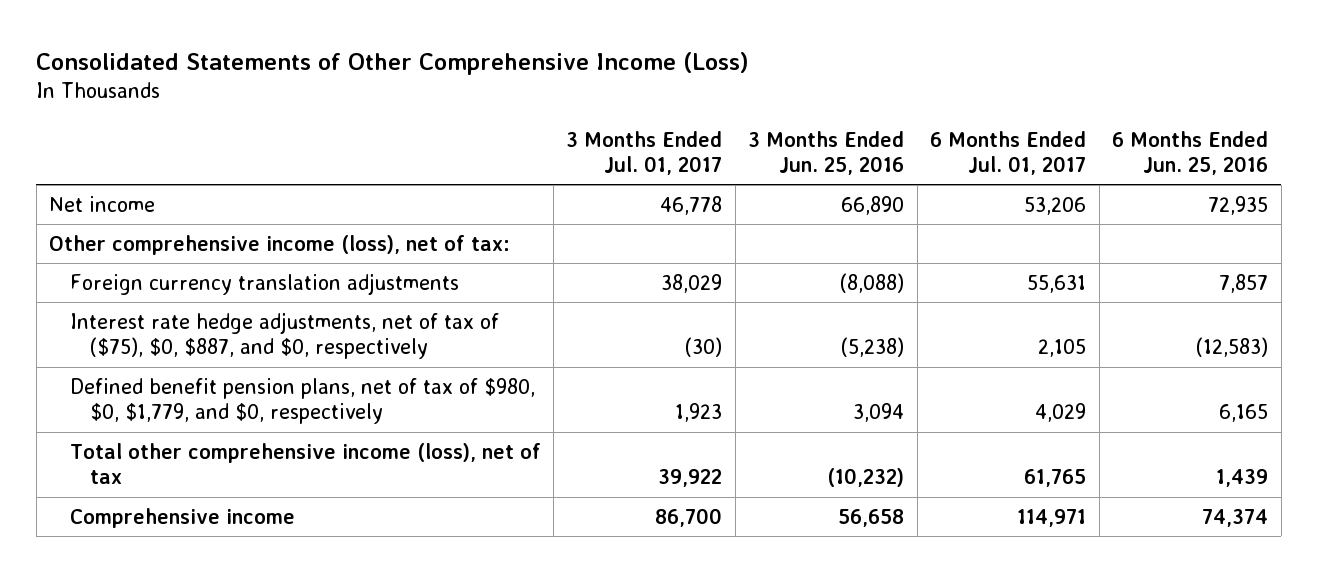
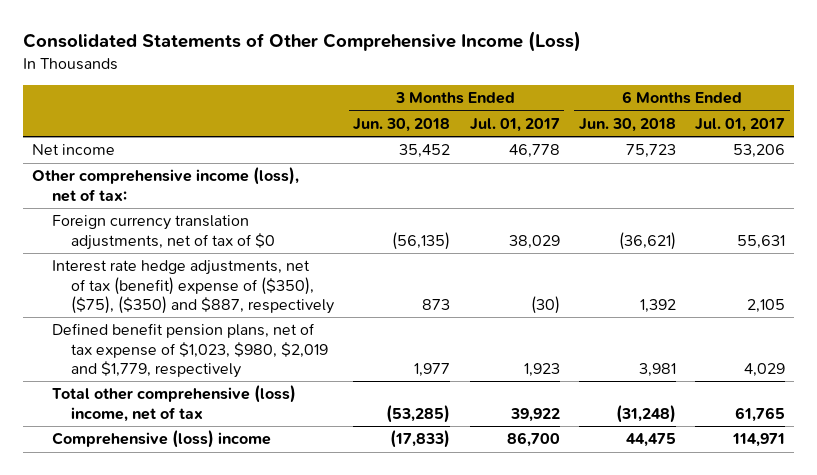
[748,130,905,176] 3 Months Ended Jun. 25, 2016 -> none
[1112,130,1269,176] 6 Months Ended Jun. 25, 2016 -> none
none -> [353,117,451,132] Jun. 30, 2018
none -> [578,117,676,132] Jun. 30, 2018
[69,272,459,295] Foreign currency translation adjustments -> [51,215,276,250] Foreign currency translation adjustments, net of tax of $0
[69,311,499,360] Interest rate hedge adjustments, net of tax of ($75), $0, $887, and $0, respectively -> [51,260,335,314] Interest rate hedge adjustments, net of tax (benefit) expense of ($350), ($75), ($350) and $887, respectively
[69,377,535,425] Defined benefit pension plans, net of tax of $980, $0, $1,779, and $0, respectively -> [51,323,329,378] Defined benefit pension plans, net of tax expense of $1,023, $980, $2,019 and $1,779, respectively
[69,442,541,485] Total other comprehensive income (loss), net of tax -> [51,385,296,422] Total other comprehensive (loss) income, net of tax
[69,507,295,528] Comprehensive income -> [51,430,271,449] Comprehensive (loss) income

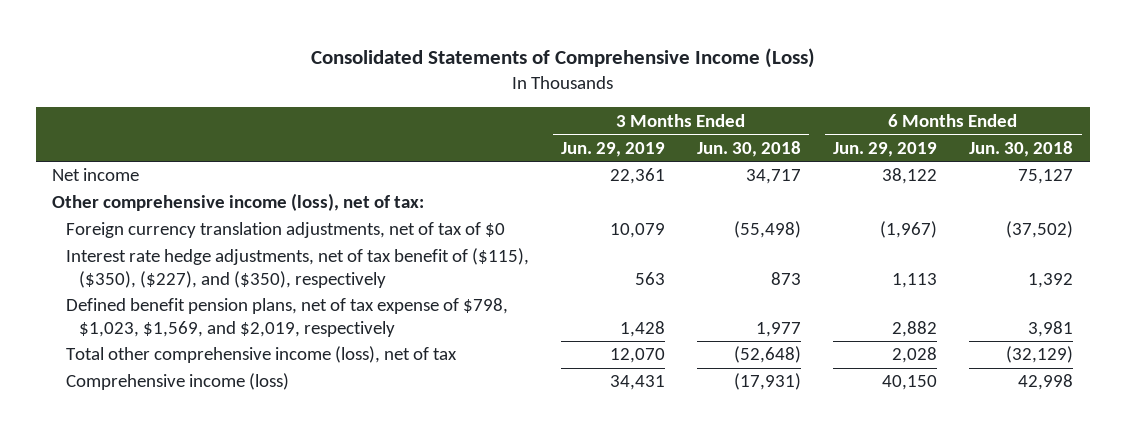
[22,31,581,53] Consolidated Statements of Other Comprehensive Income (Loss) -> [310,48,815,69] Consolidated Statements of Comprehensive Income (Loss)
[469,117,560,132] Jul. 01, 2017 -> none
[694,117,785,132] Jul. 01, 2017 -> none
none -> [560,141,665,157] Jun. 29, 2019
none -> [833,141,938,157] Jun. 29, 2019
[399,144,451,159] 35,452 -> [746,169,802,185] 34,717
[625,144,676,159] 75,723 -> [1018,169,1074,185] 75,127
[392,231,451,250] (56,135) -> [734,221,802,239] (55,498)
[618,231,676,250] (36,621) -> [1006,221,1074,239] (37,502)
[51,260,335,314] Interest rate hedge adjustments, net of tax (benefit) expense of ($350), ($75), ($350) and $887, respectively -> [65,248,529,288] Interest rate hedge adjustments, net of tax benefit of ($115), ($350), ($227), and ($350), respectively
[51,323,329,378] Defined benefit pension plans, net of tax expense of $1,023, $980, $2,019 and $1,779, respectively -> [65,298,508,337] Defined benefit pension plans, net of tax expense of $798, $1,023, $1,569, and $2,019, respectively
[51,385,296,422] Total other comprehensive (loss) income, net of tax -> [65,346,457,364] Total other comprehensive income (loss), net of tax
[386,404,451,423] (53,285) -> [734,346,802,364] (52,648)
[615,404,676,423] (31,248) -> [1006,346,1074,364] (32,129)
[51,430,271,449] Comprehensive (loss) income -> [65,373,289,391] Comprehensive income (loss)
[390,430,451,449] (17,833) -> [734,373,802,391] (17,931)
[625,433,676,448] 44,475 -> [1018,374,1074,391] 42,998

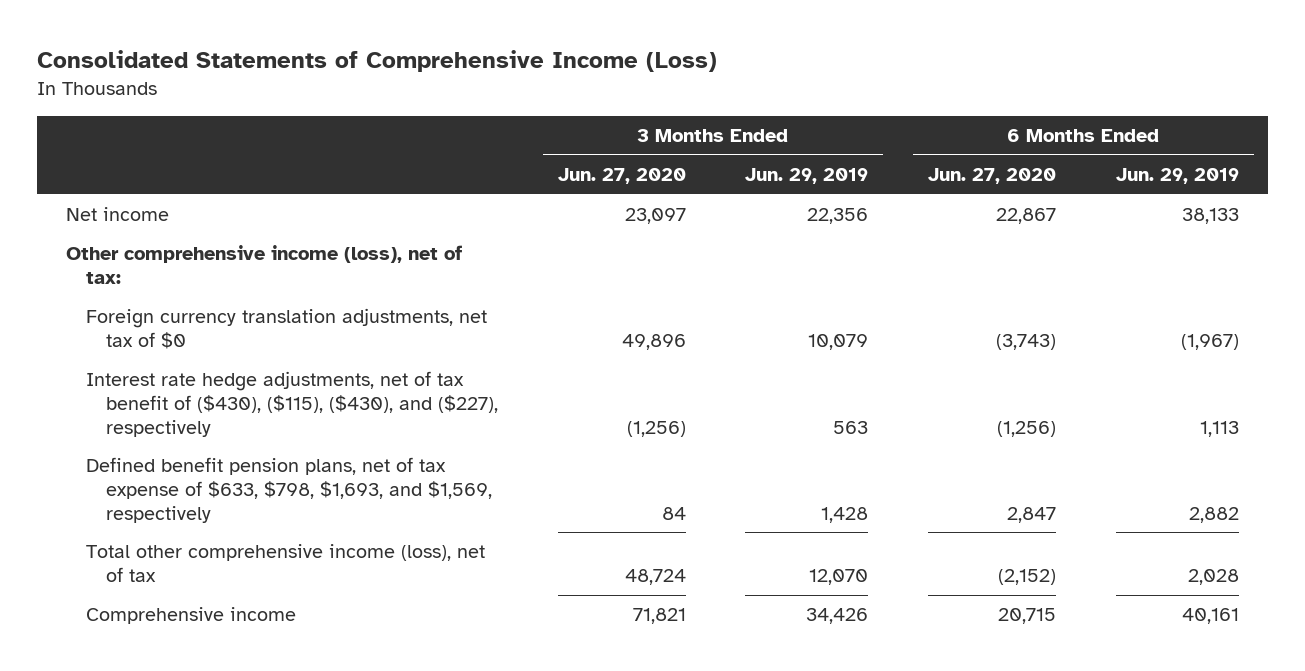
[697,140,802,157] Jun. 30, 2018 -> none
[969,140,1074,157] Jun. 30, 2018 -> none
none -> [557,168,686,185] Jun. 27, 2020
none -> [928,168,1057,185] Jun. 27, 2020
[609,168,665,185] 22,361 -> [807,208,869,225] 22,356
[882,168,938,185] 38,122 -> [1181,208,1239,225] 38,133
[65,222,505,239] Foreign currency translation adjustments, net of tax of $0 -> [86,308,488,350] Foreign currency translation adjustments, net tax of $0
[65,248,529,288] Interest rate hedge adjustments, net of tax benefit of ($115), ($350), ($227), and ($350), respectively -> [86,371,499,437] Interest rate hedge adjustments, net of tax benefit of ($430), ($115), ($430), and ($227), respectively
[65,298,508,337] Defined benefit pension plans, net of tax expense of $798, $1,023, $1,569, and $2,019, respectively -> [86,457,493,523] Defined benefit pension plans, net of tax expense of $633, $798, $1,693, and $1,569, respectively
[65,373,289,391] Comprehensive income (loss) -> [86,607,297,625] Comprehensive income
[609,375,665,391] 34,431 -> [806,608,869,625] 34,426
[882,375,938,391] 40,150 -> [1181,608,1239,625] 40,161

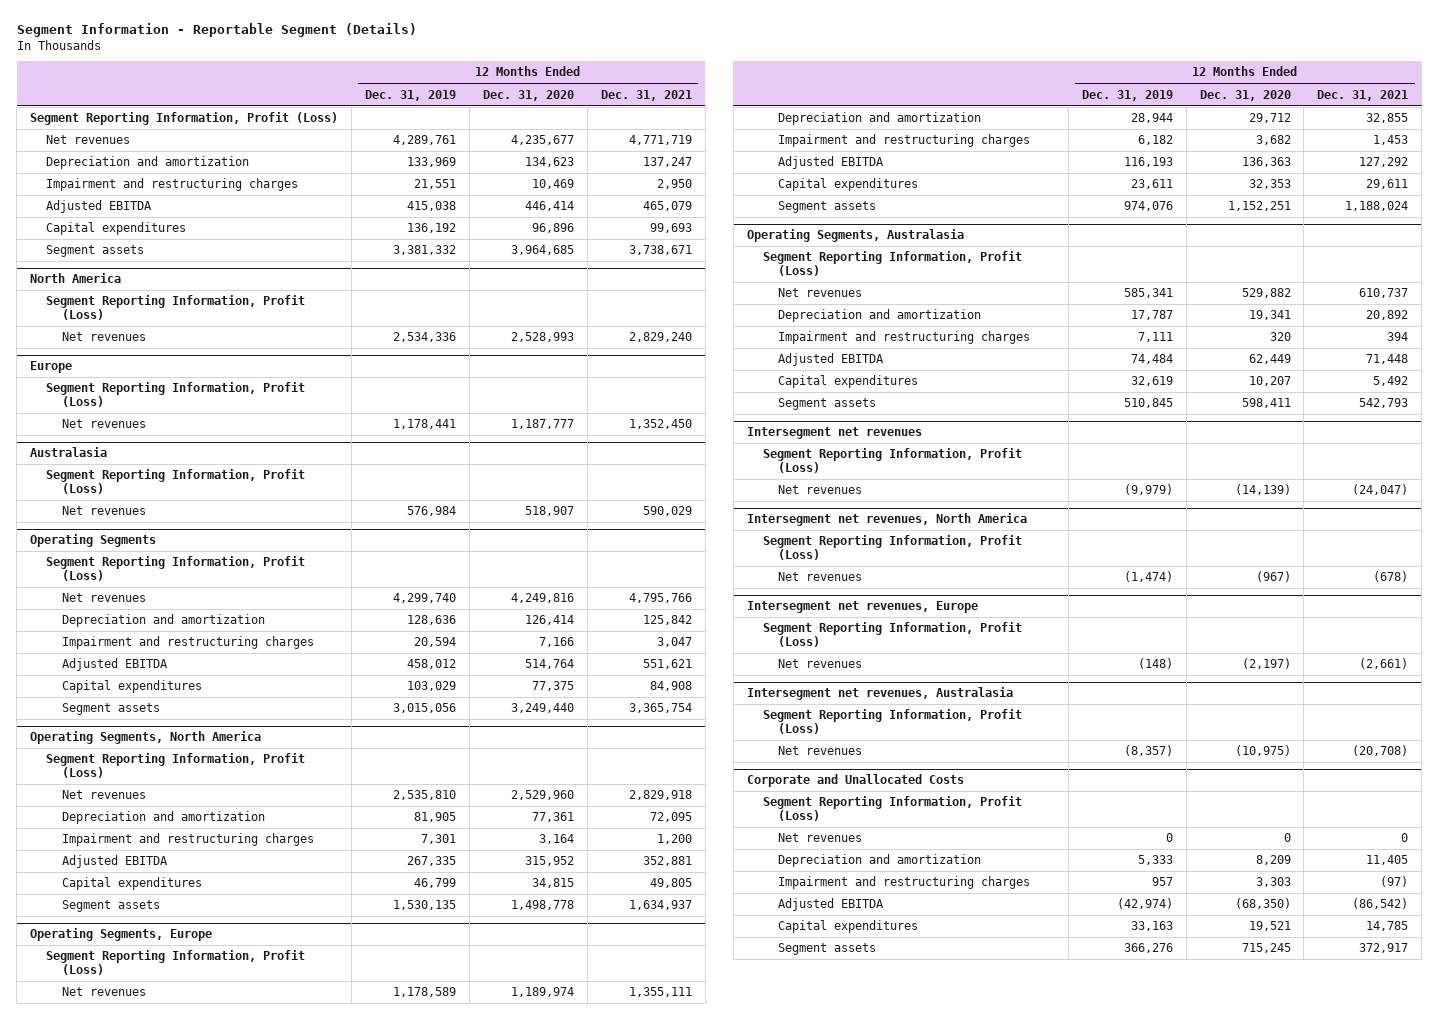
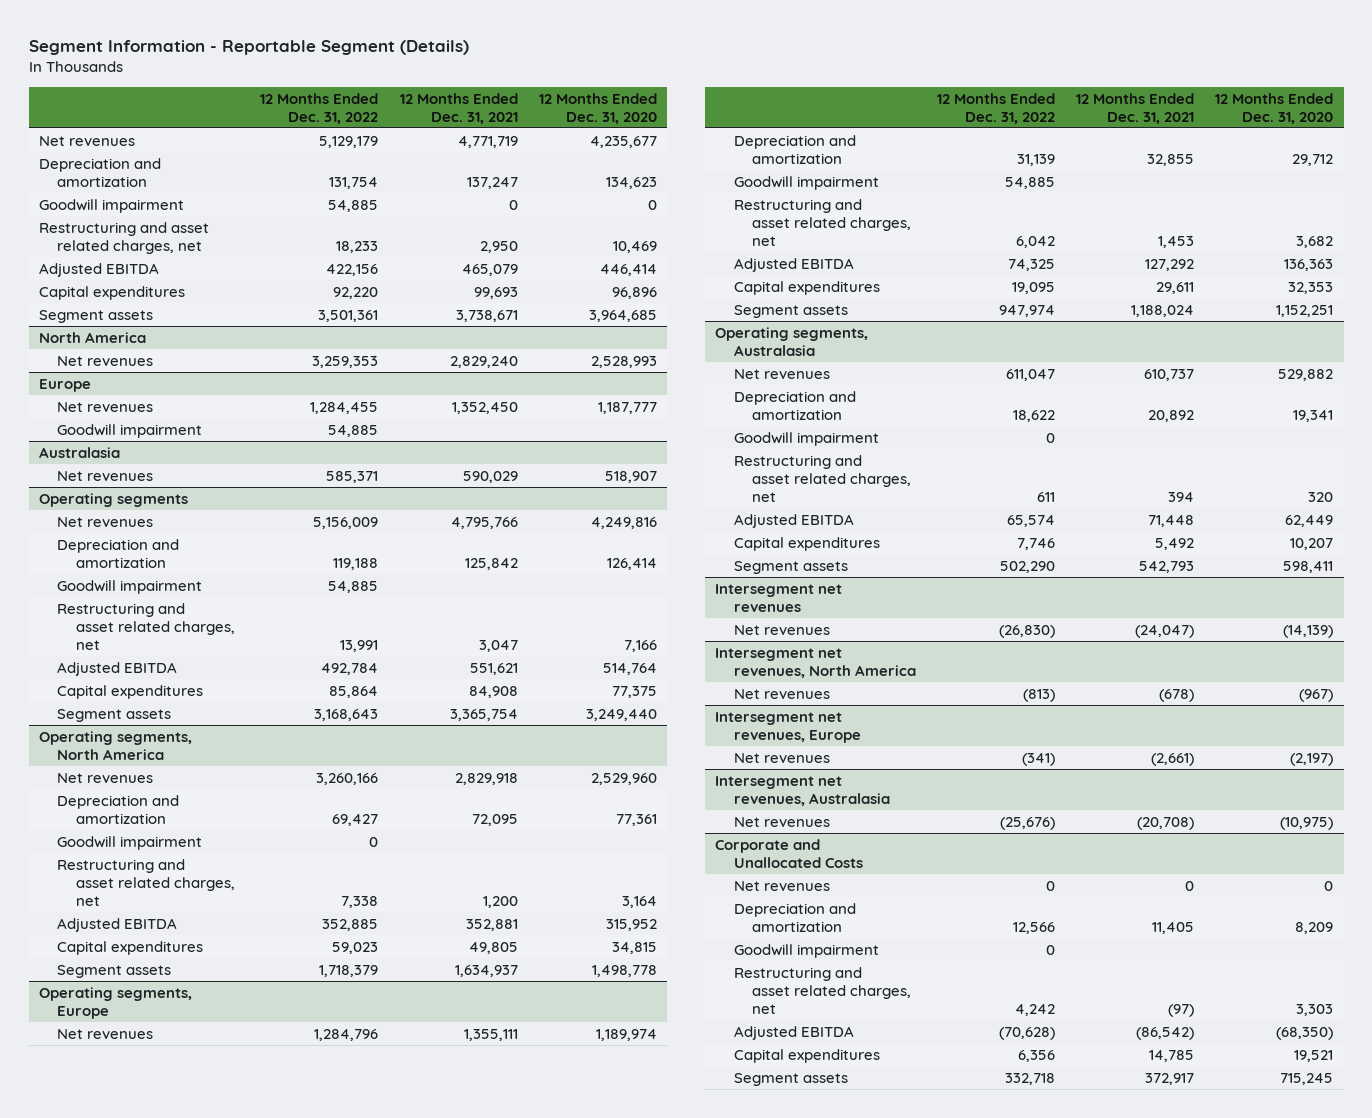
[364,89,456,101] Dec. 31, 2019 -> none
none -> [260,92,379,124] 12 Months Ended Dec. 31, 2022
[30,112,339,126] Segment Reporting Information, Profit (Loss) -> none
none -> [39,198,185,213] Goodwill impairment
[45,178,298,192] Impairment and restructuring charges -> [39,221,210,254] Restructuring and asset related charges, net
[45,295,305,321] Segment Reporting Information, Profit (Loss) -> none
[45,382,305,408] Segment Reporting Information, Profit (Loss) -> none
none -> [57,423,203,438] Goodwill impairment
[45,469,305,495] Segment Reporting Information, Profit (Loss) -> none
[45,556,305,582] Segment Reporting Information, Profit (Loss) -> none
[30,534,157,548] Operating Segments -> [39,492,189,507] Operating segments
none -> [57,579,203,594] Goodwill impairment
[61,636,314,650] Impairment and restructuring charges -> [57,602,235,650] Restructuring and asset related charges, net
[45,753,305,779] Segment Reporting Information, Profit (Loss) -> none
[30,731,262,745] Operating Segments, North America -> [39,730,193,760] Operating segments, North America
none -> [57,835,203,850] Goodwill impairment
[61,833,314,847] Impairment and restructuring charges -> [57,858,235,906] Restructuring and asset related charges, net
[45,950,305,976] Segment Reporting Information, Profit (Loss) -> none
[30,928,213,942] Operating Segments, Europe -> [39,986,193,1019] Operating segments, Europe
none -> [733,175,879,190] Goodwill impairment
[778,134,1031,148] Impairment and restructuring charges -> [733,198,911,246] Restructuring and asset related charges, net
[762,251,1022,277] Segment Reporting Information, Profit (Loss) -> none
[746,229,964,243] Operating Segments, Australasia -> [715,326,869,356] Operating segments, Australasia
none -> [733,431,879,446] Goodwill impairment
[778,331,1031,345] Impairment and restructuring charges -> [733,454,911,502] Restructuring and asset related charges, net
[762,448,1022,474] Segment Reporting Information, Profit (Loss) -> none
[762,535,1022,561] Segment Reporting Information, Profit (Loss) -> none
[762,622,1022,648] Segment Reporting Information, Profit (Loss) -> none
[762,709,1022,735] Segment Reporting Information, Profit (Loss) -> none
[762,796,1022,822] Segment Reporting Information, Profit (Loss) -> none
none -> [733,943,879,958] Goodwill impairment
[778,876,1031,890] Impairment and restructuring charges -> [733,966,911,1014] Restructuring and asset related charges, net

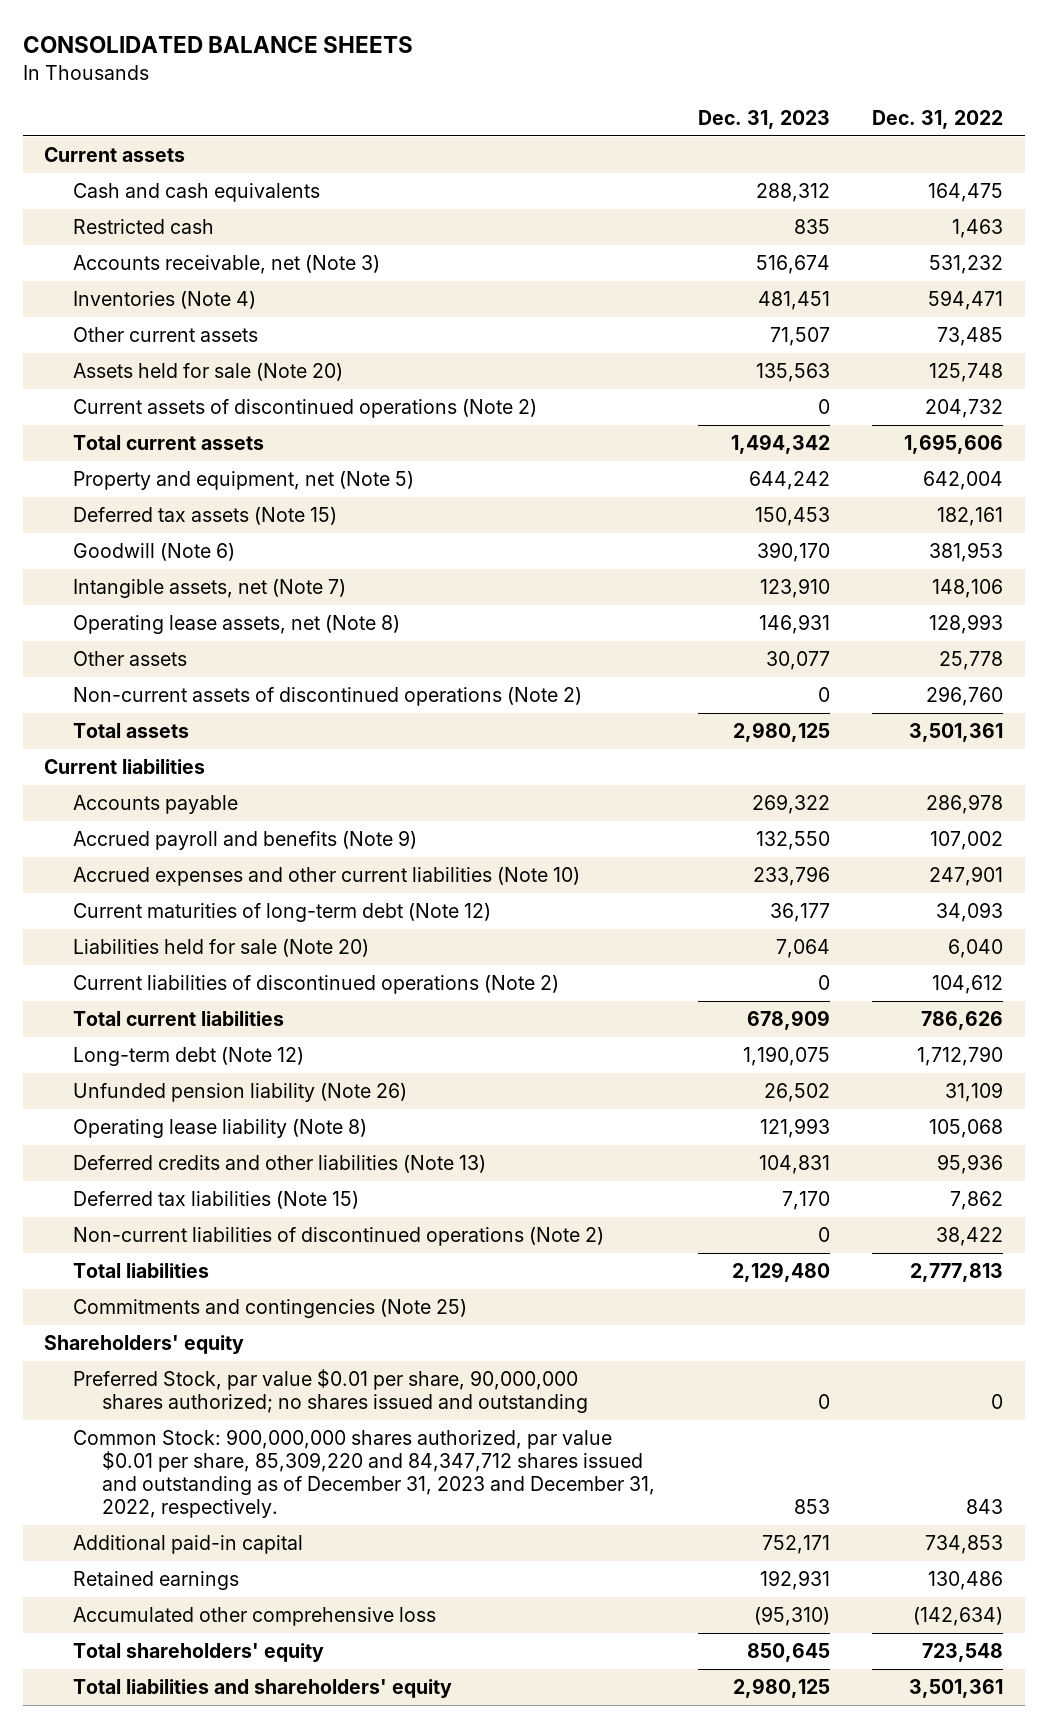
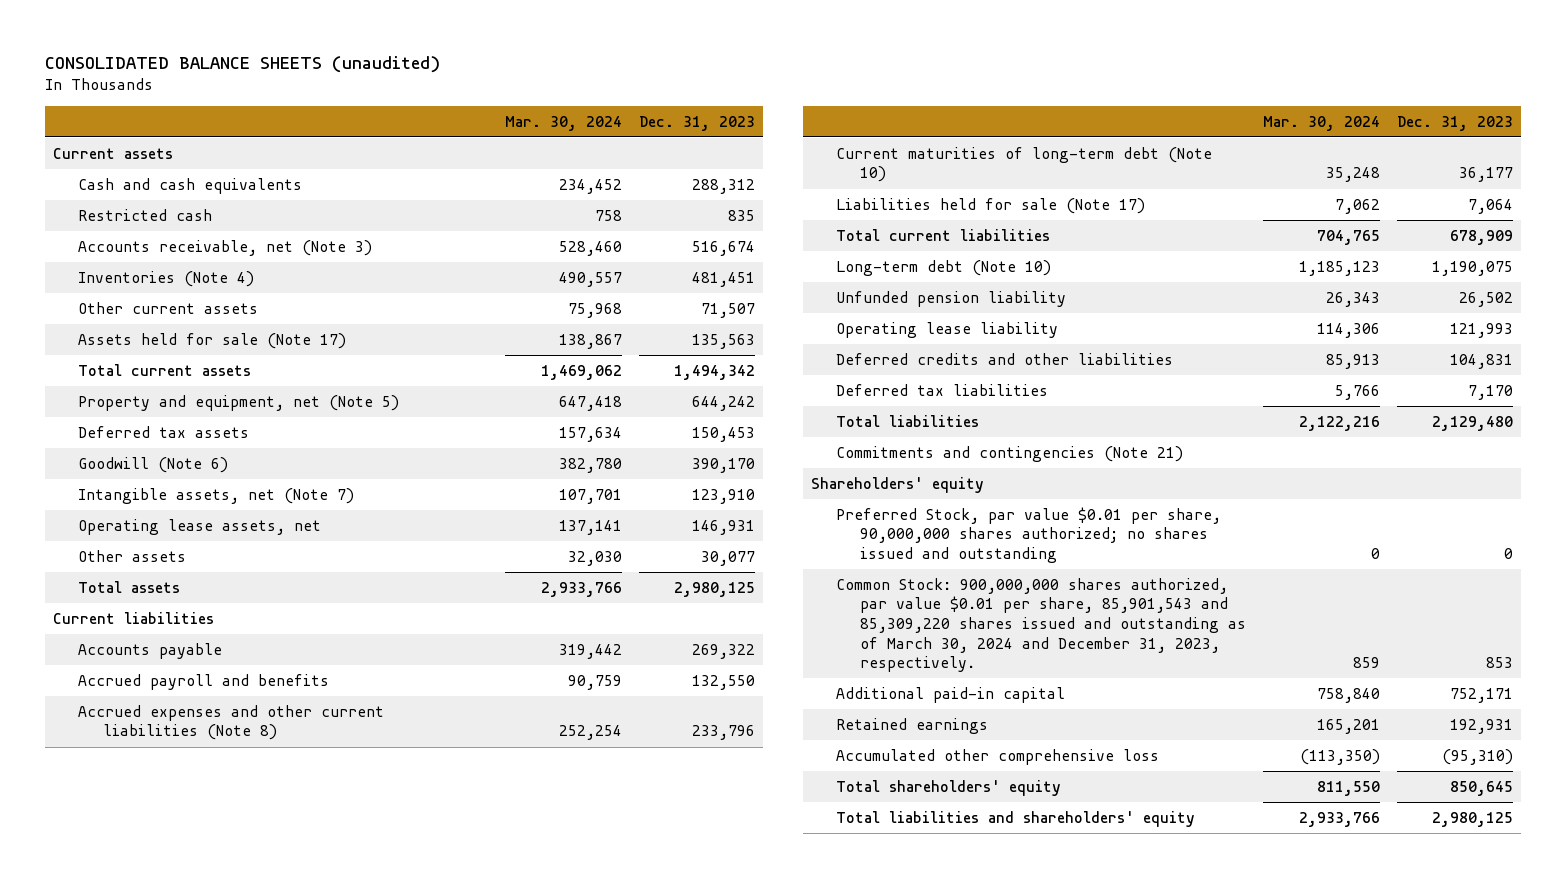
[22,36,413,54] CONSOLIDATED BALANCE SHEETS -> [45,56,441,74] CONSOLIDATED BALANCE SHEETS (unaudited)
[872,110,1004,130] Dec. 31, 2022 -> none
none -> [505,115,623,131] Mar. 30, 2024
[73,399,538,419] Current assets of discontinued operations (Note 2) -> none
[73,363,344,382] Assets held for sale (Note 20) -> [78,332,347,349] Assets held for sale (Note 17)
[73,507,338,526] Deferred tax assets (Note 15) -> [78,425,250,438] Deferred tax assets
[73,615,401,635] Operating lease assets, net (Note 8) -> [78,518,322,535] Operating lease assets, net
[73,687,583,707] Non-current assets of discontinued operations (Note 2) -> none
[73,975,560,995] Current liabilities of discontinued operations (Note 2) -> none
[73,830,418,851] Accrued payroll and benefits (Note 9) -> [78,673,330,690] Accrued payroll and benefits
[73,867,581,887] Accrued expenses and other current liabilities (Note 10) -> [78,704,385,741] Accrued expenses and other current liabilities (Note 8)
[73,903,492,923] Current maturities of long-term debt (Note 12) -> [835,146,1212,183] Current maturities of long-term debt (Note 10)
[73,939,370,958] Liabilities held for sale (Note 20) -> [835,197,1145,214] Liabilities held for sale (Note 17)
[73,1227,605,1247] Non-current liabilities of discontinued operations (Note 2) -> none
[73,1047,305,1067] Long-term debt (Note 12) -> [835,259,1051,276] Long-term debt (Note 10)
[73,1083,408,1103] Unfunded pension liability (Note 26) -> [835,290,1066,307] Unfunded pension liability
[73,1119,368,1139] Operating lease liability (Note 8) -> [835,321,1058,338] Operating lease liability
[73,1155,487,1174] Deferred credits and other liabilities (Note 13) -> [835,352,1173,365] Deferred credits and other liabilities
[73,1191,360,1210] Deferred tax liabilities (Note 15) -> [835,383,1048,396] Deferred tax liabilities
[73,1299,468,1319] Commitments and contingencies (Note 25) -> [835,445,1183,462] Commitments and contingencies (Note 21)
[73,1429,656,1518] Common Stock: 900,000,000 shares authorized, par value $0.01 per share, 85,309,220 and 84,347,712 shares issued and outstanding as of December 31, 2023 and December 31, 2022, respectively. -> [835,577,1247,673] Common Stock: 900,000,000 shares authorized, par value $0.01 per share, 85,901,543 and 85,309,220 shares issued and outstanding as of March 30, 2024 and December 31, 2023, respectively.

